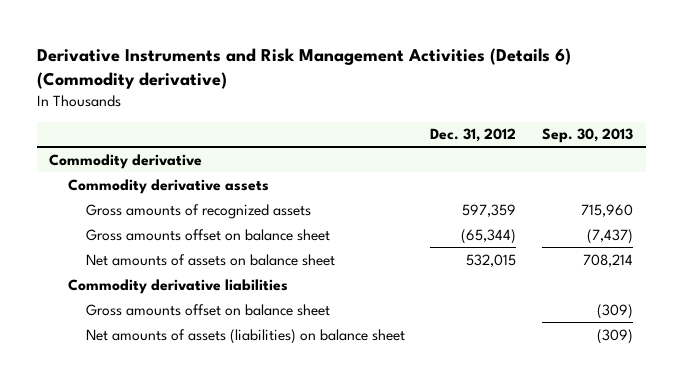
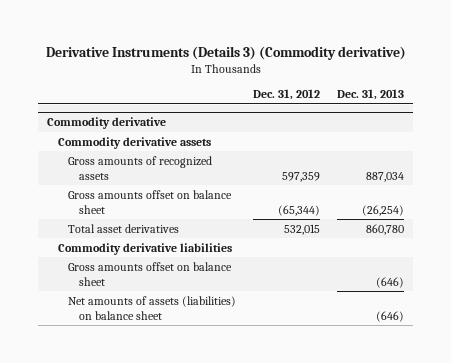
[36,47,571,89] Derivative Instruments and Risk Management Activities (Details 6) (Commodity derivative) -> [45,45,406,60] Derivative Instruments (Details 3) (Commodity derivative)
[542,128,634,144] Sep. 30, 2013 -> none
none -> [337,89,405,101] Dec. 31, 2013
[85,253,335,266] Net amounts of assets on balance sheet -> [68,223,180,233] Total asset derivatives

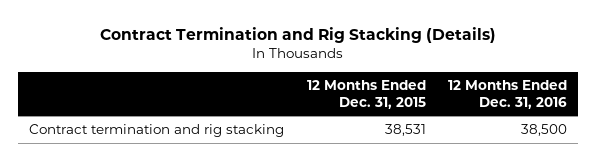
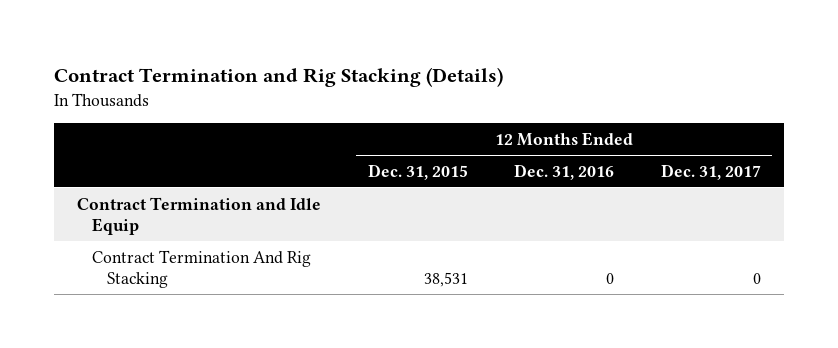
none -> [660,163,761,180] Dec. 31, 2017
none -> [77,196,322,236] Contract Termination and Idle Equip
[29,124,285,138] Contract termination and rig stacking -> [92,249,312,289] Contract Termination And Rig Stacking
[521,124,568,137] 38,500 -> [606,273,615,285] 0

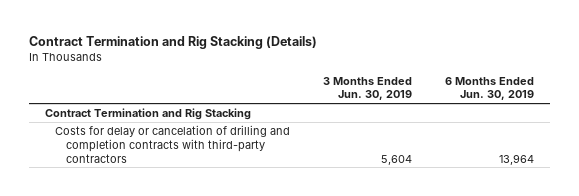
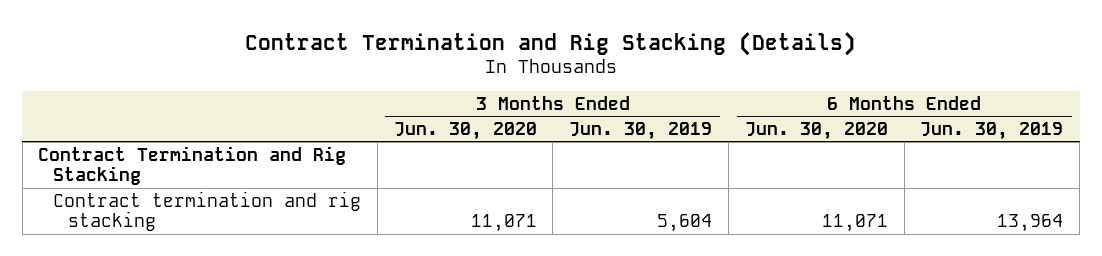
none -> [393,122,537,141] Jun. 30, 2020
none -> [744,122,888,141] Jun. 30, 2020
[55,124,291,163] Costs for delay or cancelation of drilling and completion contracts with third-party contractors -> [53,190,362,232] Contract termination and rig stacking

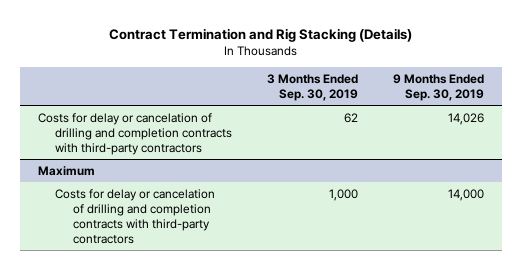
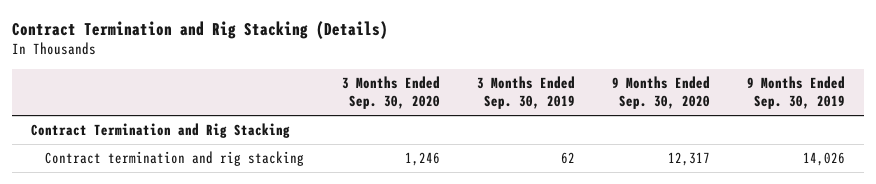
none -> [341,75,440,110] 3 Months Ended Sep. 30, 2020
none -> [611,75,710,110] 9 Months Ended Sep. 30, 2020
[37,165,95,176] Maximum -> none
[55,188,216,244] Costs for delay or cancelation of drilling and completion contracts with third-party contractors -> none
none -> [30,123,290,139] Contract Termination and Rig Stacking
[37,112,233,155] Costs for delay or cancelation of drilling and completion contracts with third-party contractors -> [45,151,305,167] Contract termination and rig stacking

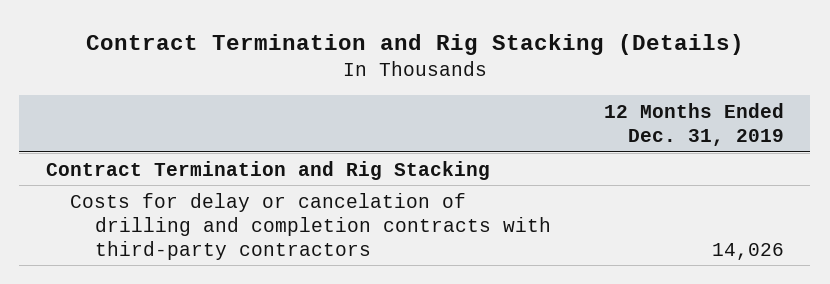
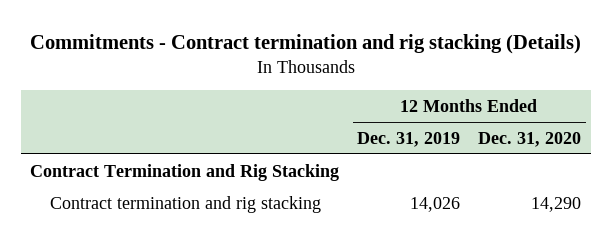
[85,33,744,55] Contract Termination and Rig Stacking (Details) -> [29,33,581,54] Commitments - Contract termination and rig stacking (Details)
none -> [478,131,582,147] Dec. 31, 2020
[70,192,552,260] Costs for delay or cancelation of drilling and completion contracts with third-party contractors -> [50,195,322,213] Contract termination and rig stacking

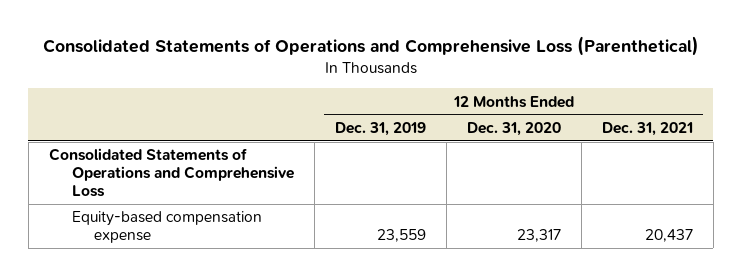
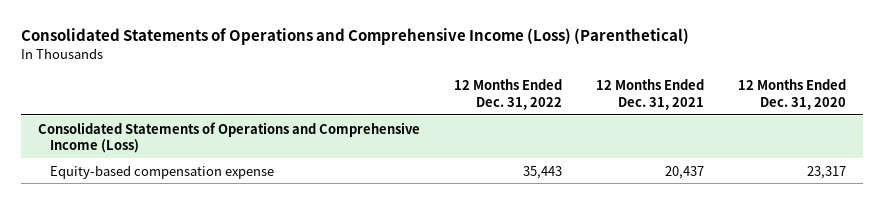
[42,36,699,57] Consolidated Statements of Operations and Comprehensive Loss (Parenthetical) -> [20,28,689,46] Consolidated Statements of Operations and Comprehensive Income (Loss) (Parenthetical)
[334,121,426,136] Dec. 31, 2019 -> none
none -> [454,78,563,110] 12 Months Ended Dec. 31, 2022
[48,148,294,198] Consolidated Statements of Operations and Comprehensive Loss -> [38,121,421,154] Consolidated Statements of Operations and Comprehensive Income (Loss)

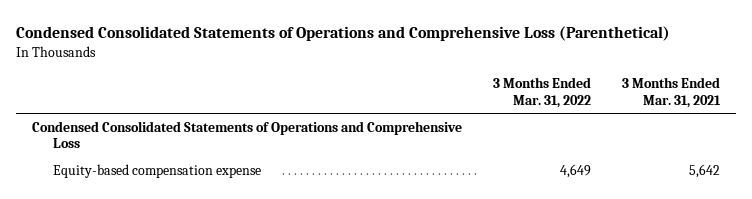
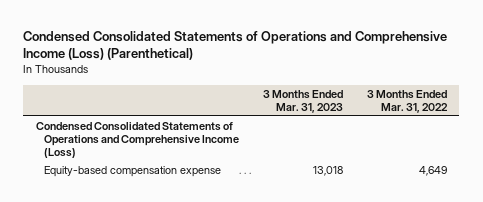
[15,25,670,41] Condensed Consolidated Statements of Operations and Comprehensive Loss (Parenthetical) -> [23,30,448,61] Condensed Consolidated Statements of Operations and Comprehensive Income (Loss) (Parenthetical)
[622,77,722,108] 3 Months Ended Mar. 31, 2021 -> none
none -> [263,89,344,113] 3 Months Ended Mar. 31, 2023
[31,120,462,149] Condensed Consolidated Statements of Operations and Comprehensive Loss -> [35,122,239,158] Condensed Consolidated Statements of Operations and Comprehensive Income (Loss)

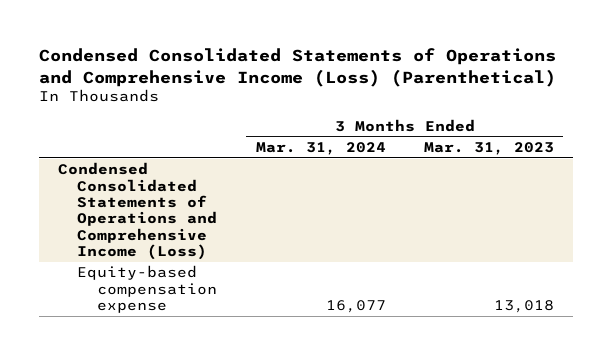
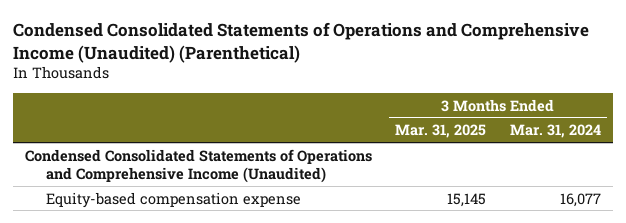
[39,47,557,87] Condensed Consolidated Statements of Operations and Comprehensive Income (Loss) (Parenthetical) -> [12,21,589,63] Condensed Consolidated Statements of Operations and Comprehensive Income (Unaudited) (Parenthetical)
[423,142,554,156] Mar. 31, 2023 -> none
none -> [395,124,487,139] Mar. 31, 2025
[58,162,218,260] Condensed Consolidated Statements of Operations and Comprehensive Income (Loss) -> [24,148,372,184] Condensed Consolidated Statements of Operations and Comprehensive Income (Unaudited)

